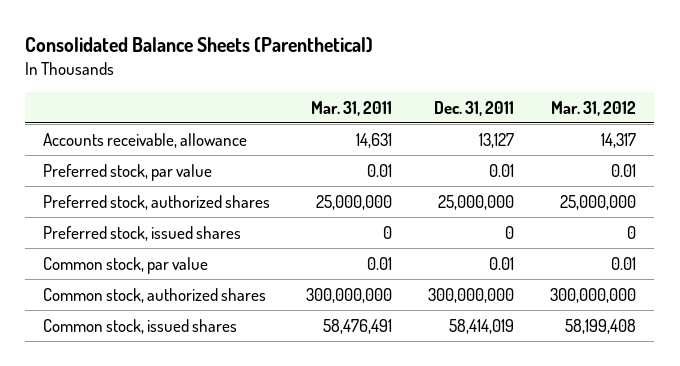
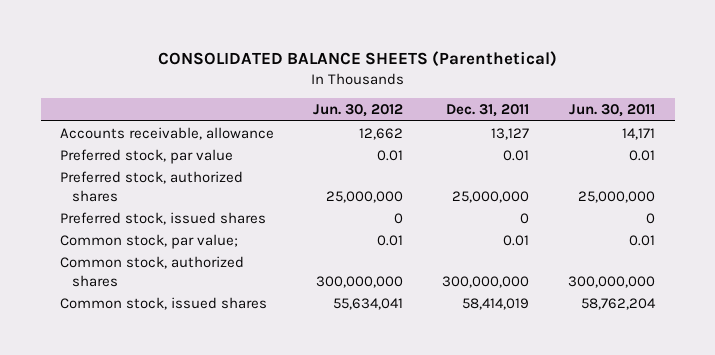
[25,36,374,53] Consolidated Balance Sheets (Parenthetical) -> [157,50,557,67] CONSOLIDATED BALANCE SHEETS (Parenthetical)
[311,100,393,116] Mar. 31, 2011 -> none
[551,100,637,116] Mar. 31, 2012 -> none
none -> [313,104,404,118] Jun. 30, 2012
none -> [569,104,656,118] Jun. 30, 2011
[43,256,209,274] Common stock, par value -> [60,233,239,249] Common stock, par value;

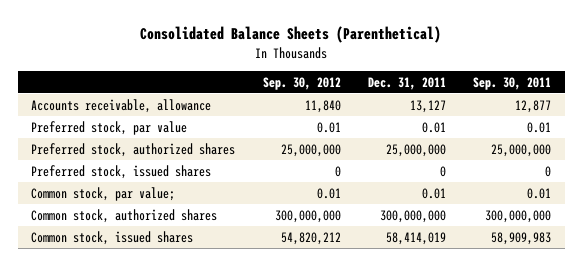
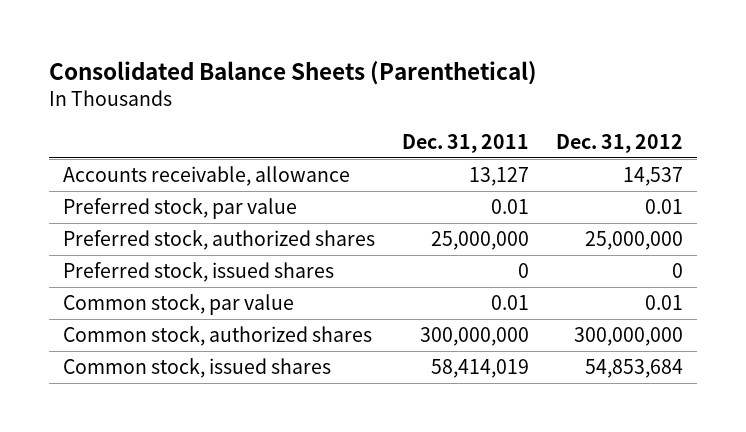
[262,76,341,90] Sep. 30, 2012 -> none
[473,76,552,90] Sep. 30, 2011 -> none
none -> [556,134,684,154] Dec. 31, 2012
[31,186,176,201] Common stock, par value; -> [62,294,294,316] Common stock, par value

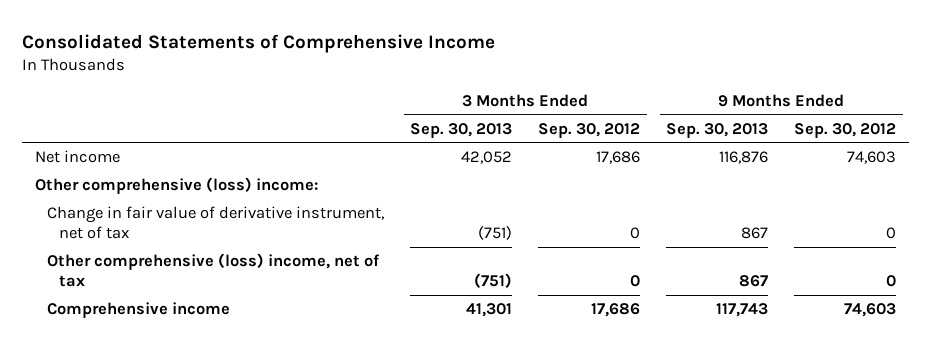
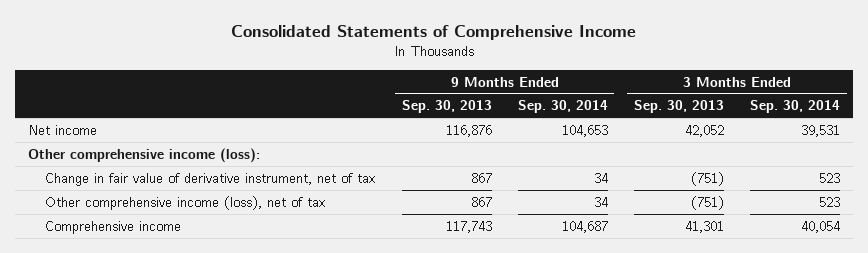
[538,122,641,138] Sep. 30, 2012 -> none
[794,122,897,138] Sep. 30, 2012 -> none
none -> [517,100,608,114] Sep. 30, 2014
none -> [750,100,841,114] Sep. 30, 2014
[34,177,318,195] Other comprehensive (loss) income: -> [27,147,260,163] Other comprehensive income (loss):
[47,253,381,288] Other comprehensive (loss) income, net of tax -> [45,195,326,210] Other comprehensive income (loss), net of tax

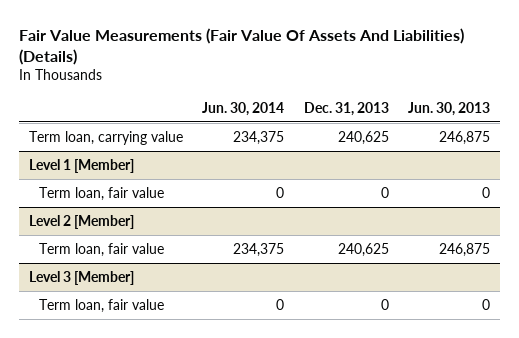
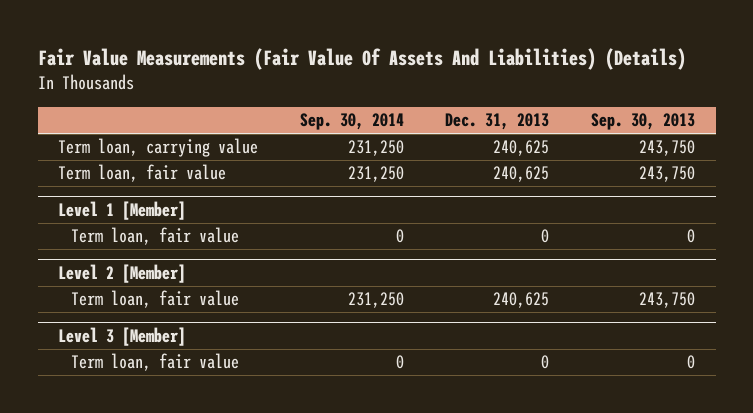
[202,101,285,116] Jun. 30, 2014 -> none
[408,101,491,116] Jun. 30, 2013 -> none
none -> [299,113,404,131] Sep. 30, 2014
none -> [590,113,695,131] Sep. 30, 2013
none -> [58,164,227,183] Term loan, fair value

